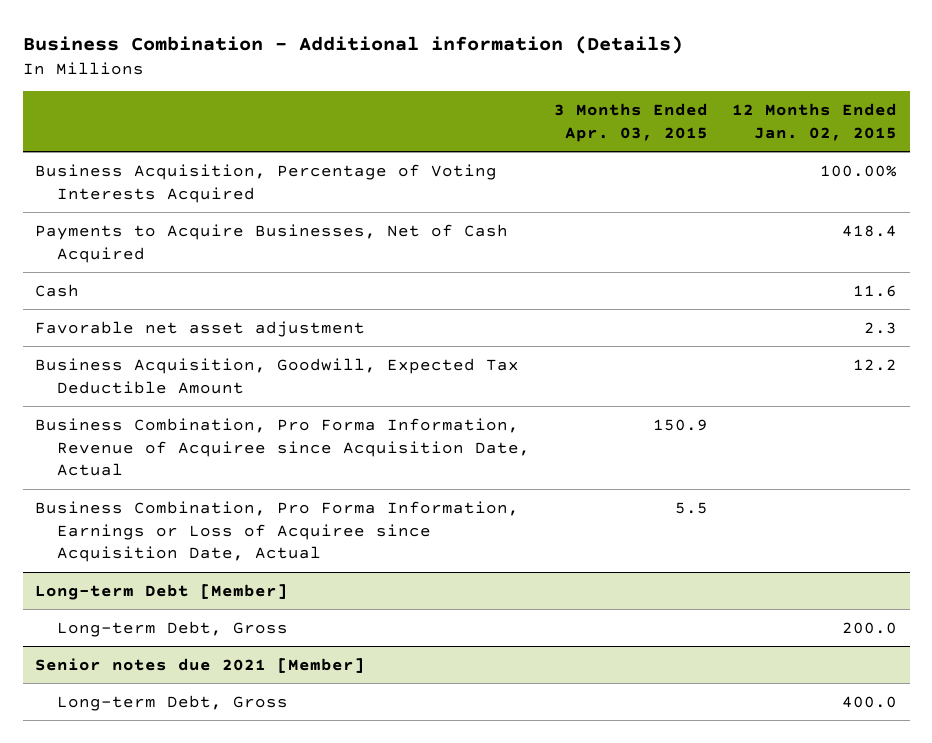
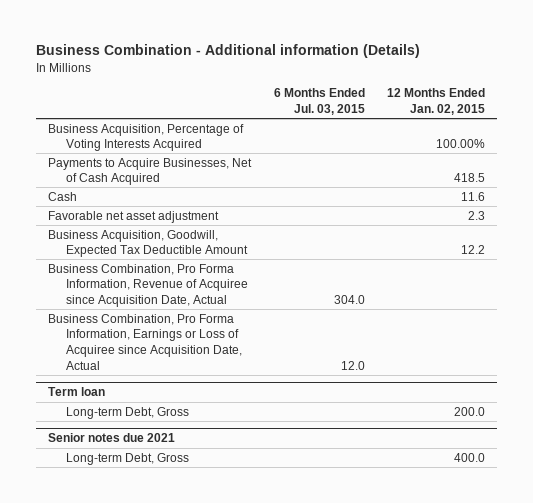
[554,103,709,143] 3 Months Ended Apr. 03, 2015 -> none
none -> [273,88,365,116] 6 Months Ended Jul. 03, 2015
[842,224,898,237] 418.4 -> [454,173,486,183] 418.5
[34,583,288,600] Long-term Debt [Member] -> [47,387,105,397] Term loan
[34,657,365,673] Senior notes due 2021 [Member] -> [47,433,175,443] Senior notes due 2021

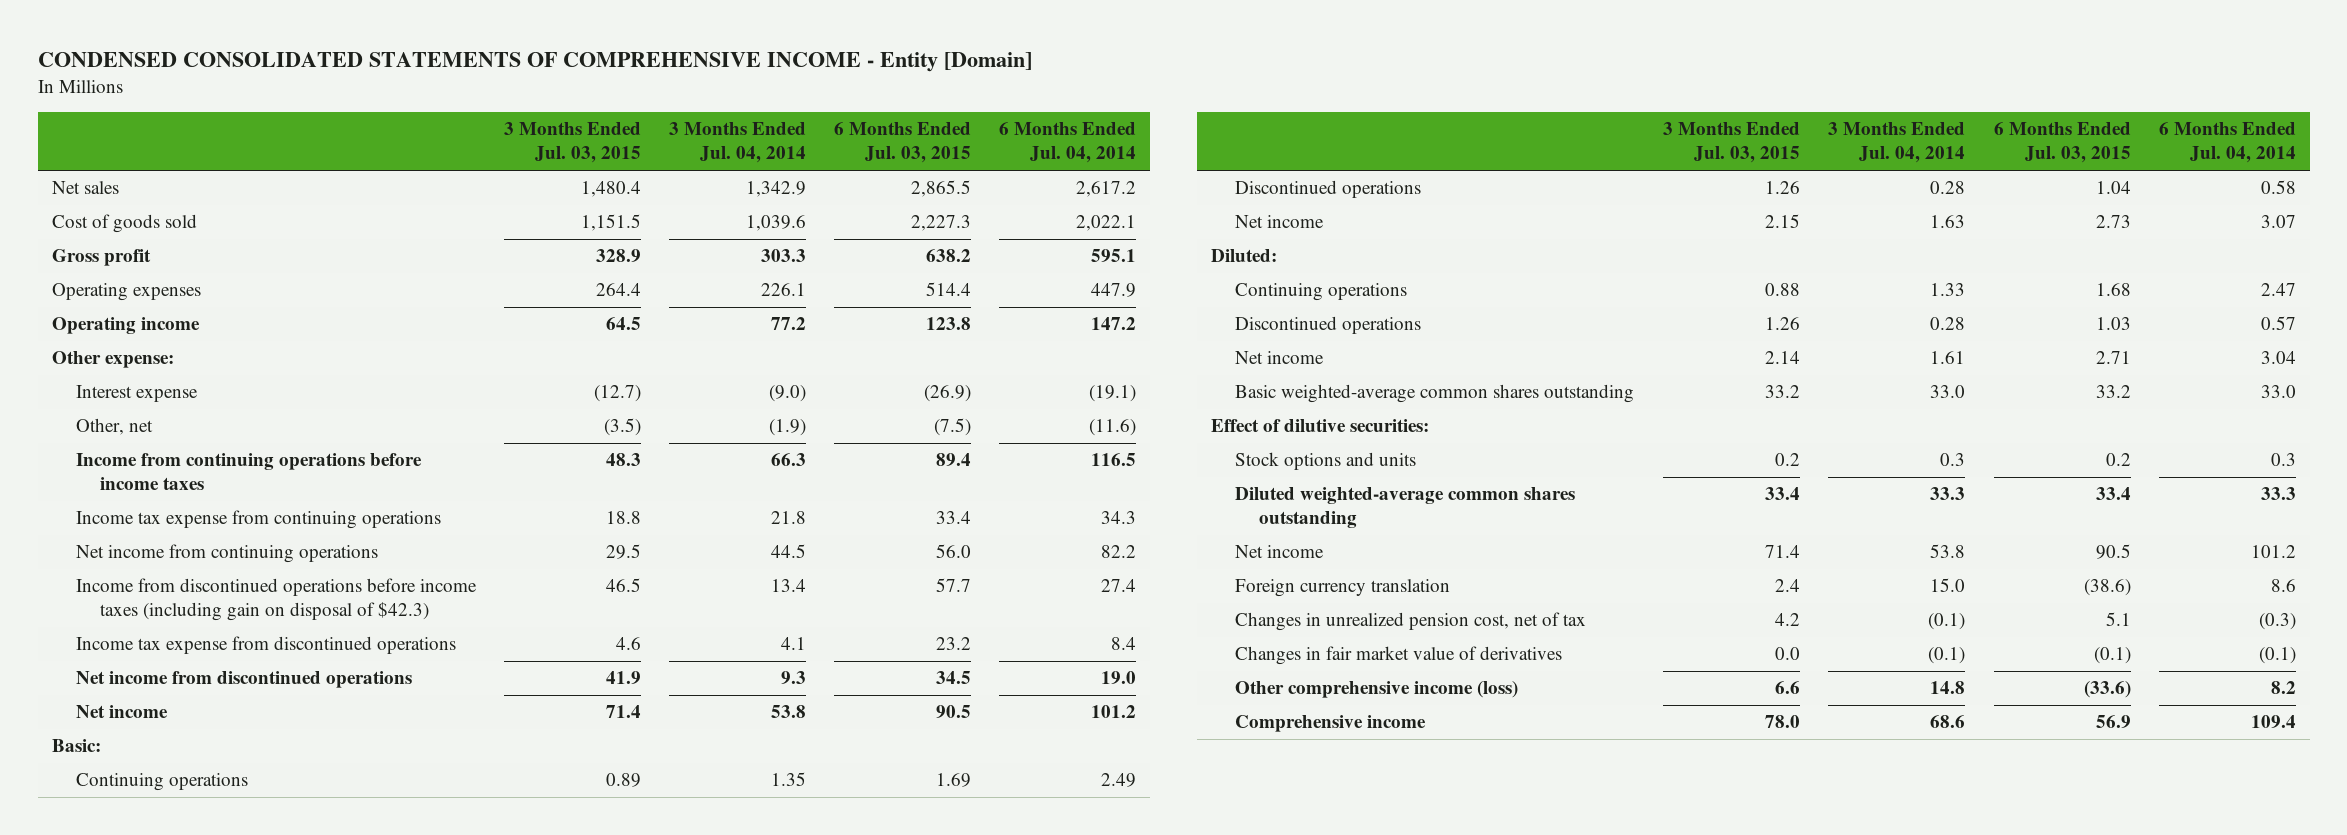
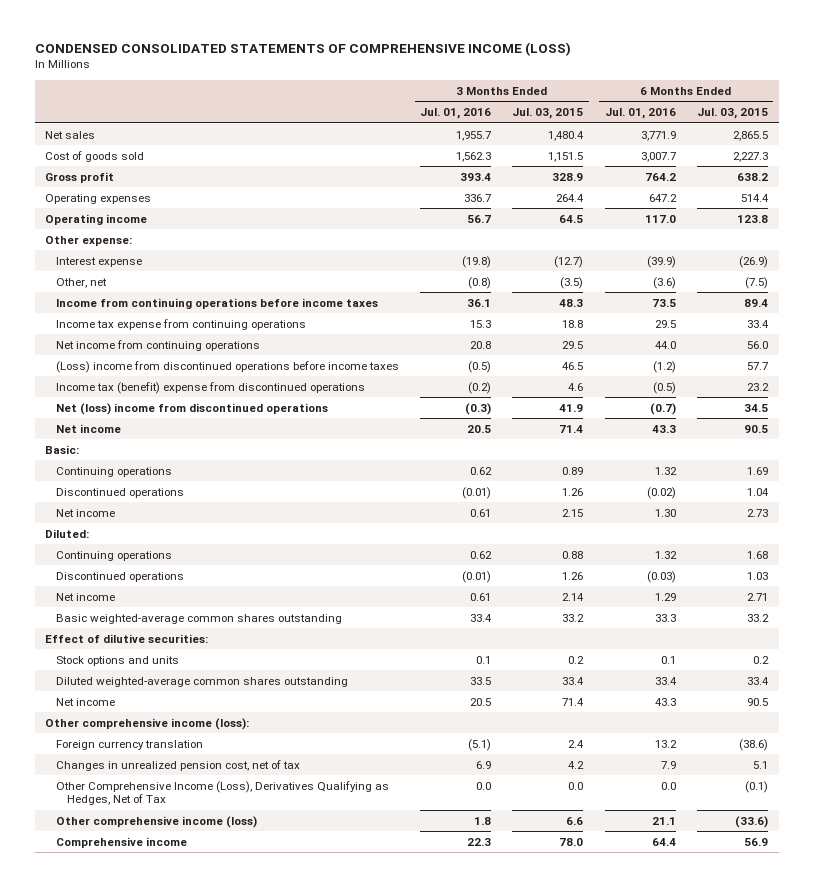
[37,52,1032,73] CONDENSED CONSOLIDATED STATEMENTS OF COMPREHENSIVE INCOME - Entity [Domain] -> [34,41,571,56] CONDENSED CONSOLIDATED STATEMENTS OF COMPREHENSIVE INCOME (LOSS)
[668,122,806,164] 3 Months Ended Jul. 04, 2014 -> none
[998,122,1136,164] 6 Months Ended Jul. 04, 2014 -> none
none -> [420,108,492,120] Jul. 01, 2016
none -> [604,108,676,120] Jul. 01, 2016
[75,578,477,622] Income from discontinued operations before income taxes (including gain on disposal of $42.3) -> [55,360,399,373] (Loss) income from discontinued operations before income taxes
[75,636,456,655] Income tax expense from discontinued operations -> [55,381,365,394] Income tax (benefit) expense from discontinued operations
[75,671,412,689] Net income from discontinued operations -> [55,402,328,415] Net (loss) income from discontinued operations
none -> [45,717,250,730] Other comprehensive income (loss):
[1235,646,1563,666] Changes in fair market value of derivatives -> [55,780,389,806] Other Comprehensive Income (Loss), Derivatives Qualifying as Hedges, Net of Tax

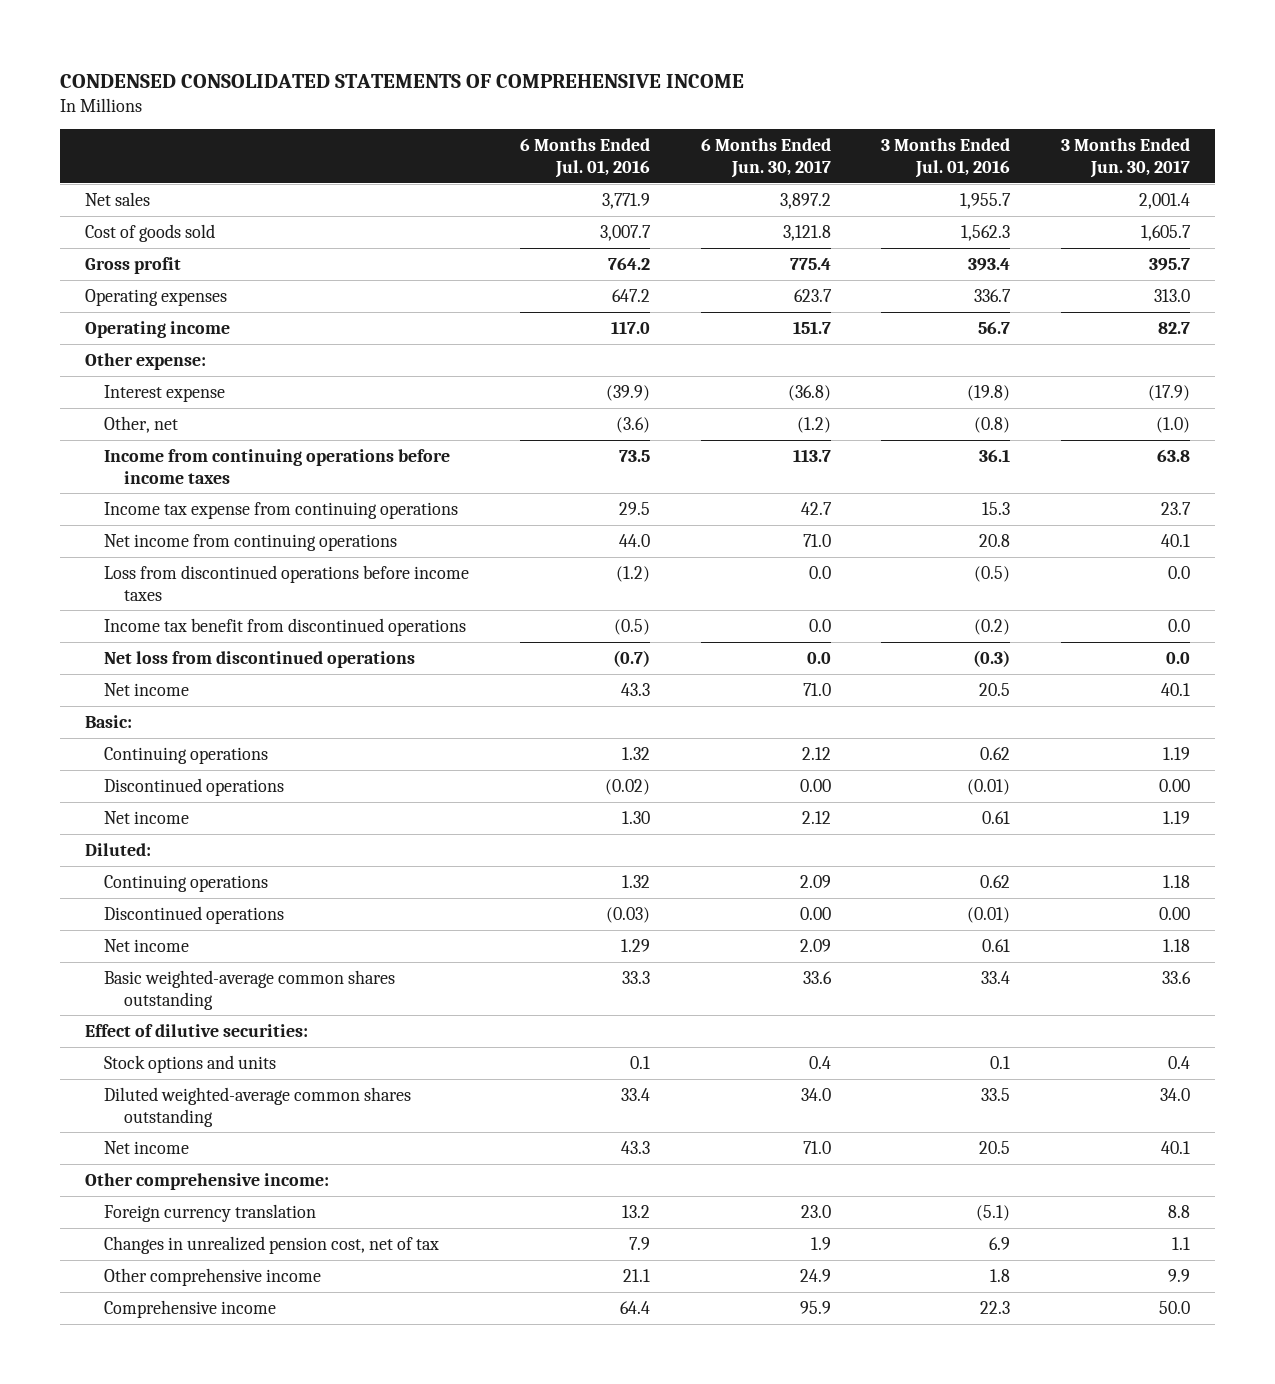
[34,41,571,56] CONDENSED CONSOLIDATED STATEMENTS OF COMPREHENSIVE INCOME (LOSS) -> [59,73,744,88] CONDENSED CONSOLIDATED STATEMENTS OF COMPREHENSIVE INCOME
[512,108,584,120] Jul. 03, 2015 -> none
[696,108,768,120] Jul. 03, 2015 -> none
none -> [700,138,831,178] 6 Months Ended Jun. 30, 2017
none -> [1060,138,1190,178] 3 Months Ended Jun. 30, 2017
[55,360,399,373] (Loss) income from discontinued operations before income taxes -> [104,564,470,601] Loss from discontinued operations before income taxes
[55,381,365,394] Income tax (benefit) expense from discontinued operations -> [104,617,467,636] Income tax benefit from discontinued operations
[55,402,328,415] Net (loss) income from discontinued operations -> [104,650,416,668] Net loss from discontinued operations
[45,717,250,730] Other comprehensive income (loss): -> [85,1172,330,1190] Other comprehensive income:
[55,780,389,806] Other Comprehensive Income (Loss), Derivatives Qualifying as Hedges, Net of Tax -> none
[55,815,257,828] Other comprehensive income (loss) -> [104,1267,322,1286] Other comprehensive income

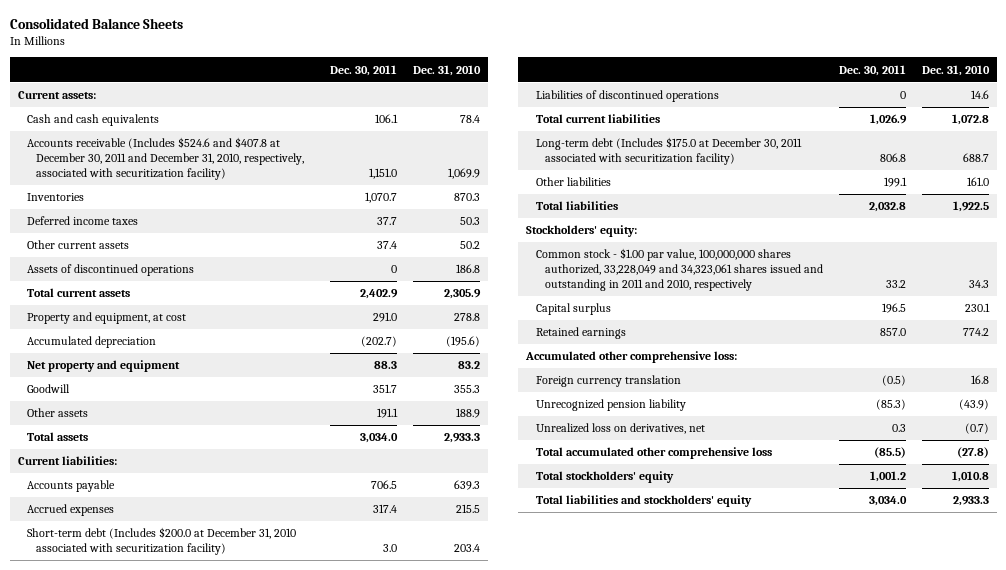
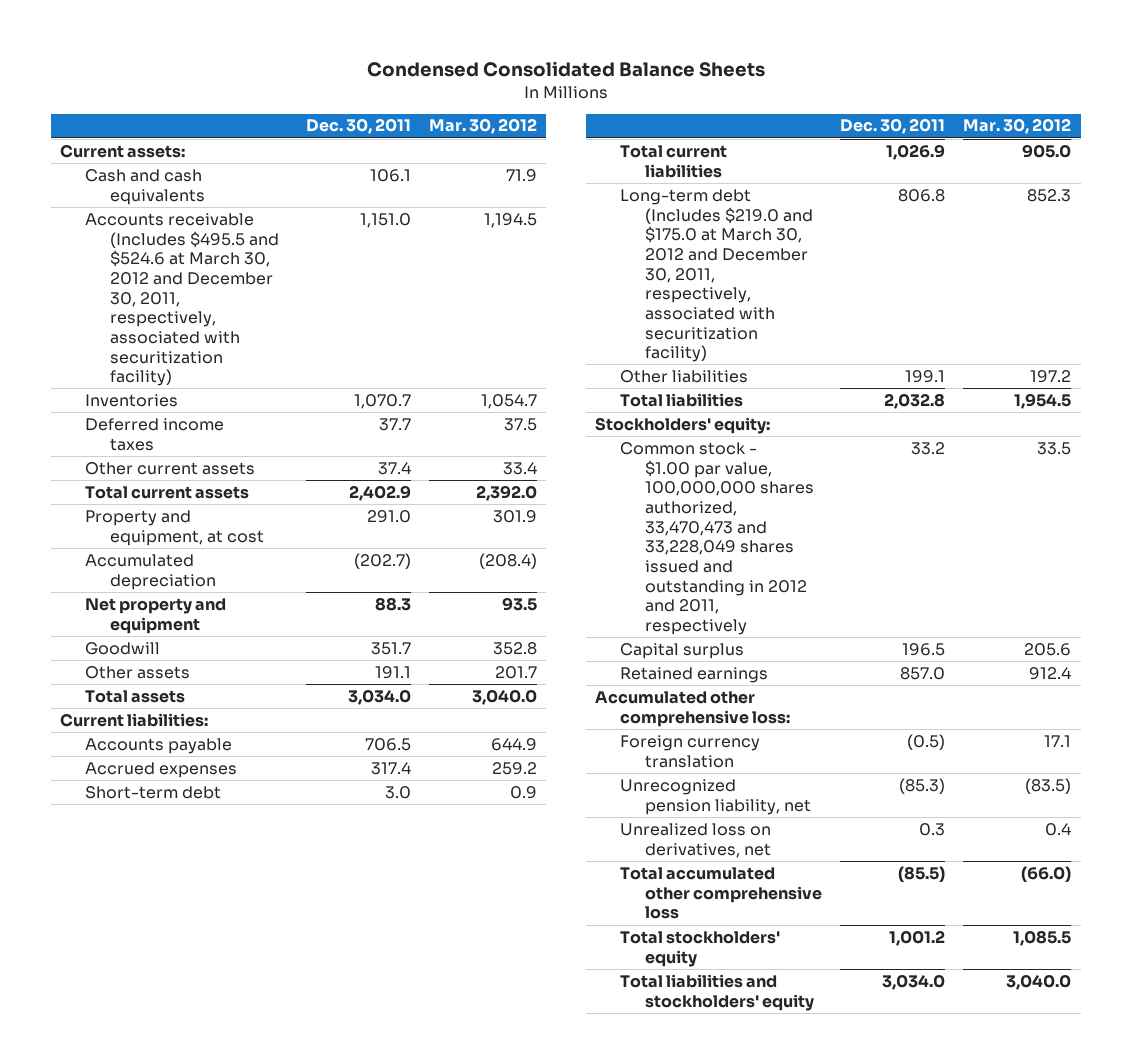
[9,17,183,29] Consolidated Balance Sheets -> [366,61,765,78] Condensed Consolidated Balance Sheets
[413,64,482,76] Dec. 31, 2010 -> none
none -> [428,118,537,135] Mar. 30, 2012
[27,137,305,180] Accounts receivable (Includes $524.6 and $407.8 at December 30, 2011 and December 31, 2010, respectively, associated with securitization facility) -> [85,212,280,387] Accounts receivable (Includes $495.5 and $524.6 at March 30, 2012 and December 30, 2011, respectively, associated with securitization facility)
[27,264,195,277] Assets of discontinued operations -> none
[535,90,719,103] Liabilities of discontinued operations -> none
[27,527,297,556] Short-term debt (Includes $200.0 at December 31, 2010 associated with securitization facility) -> [85,785,222,799] Short-term debt
[535,137,802,166] Long-term debt (Includes $175.0 at December 30, 2011 associated with securitization facility) -> [620,188,814,363] Long-term debt (Includes $219.0 and $175.0 at March 30, 2012 and December 30, 2011, respectively, associated with securitization facility)
[535,248,823,291] Common stock - $1.00 par value, 100,000,000 shares authorized, 33,228,049 and 34,323,061 shares issued and outstanding in 2011 and 2010, respectively -> [620,441,815,635] Common stock - $1.00 par value, 100,000,000 shares authorized, 33,470,473 and 33,228,049 shares issued and outstanding in 2012 and 2011, respectively
[535,399,686,412] Unrecognized pension liability -> [620,778,812,815] Unrecognized pension liability, net

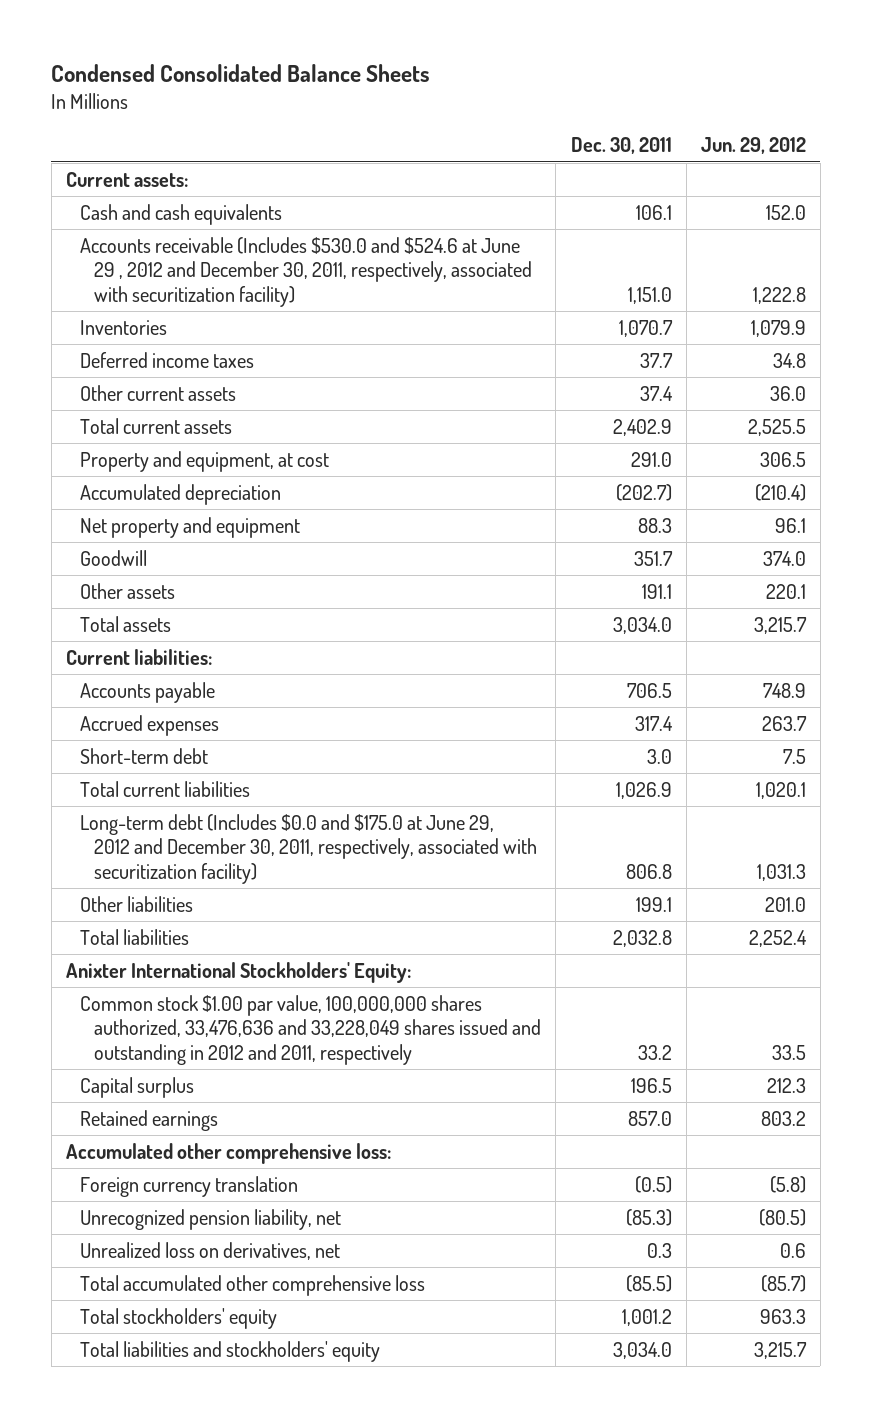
[428,118,537,135] Mar. 30, 2012 -> none
none -> [700,137,806,155] Jun. 29, 2012
[85,212,280,387] Accounts receivable (Includes $495.5 and $524.6 at March 30, 2012 and December 30, 2011, respectively, associated with securitization facility) -> [80,236,533,307] Accounts receivable (Includes $530.0 and $524.6 at June 29 , 2012 and December 30, 2011, respectively, associated with securitization facility)
[620,188,814,363] Long-term debt (Includes $219.0 and $175.0 at March 30, 2012 and December 30, 2011, respectively, associated with securitization facility) -> [80,813,538,884] Long-term debt (Includes $0.0 and $175.0 at June 29, 2012 and December 30, 2011, respectively, associated with securitization facility)
[594,416,770,434] Stockholders' equity: -> [65,961,411,983] Anixter International Stockholders' Equity:
[620,441,815,635] Common stock - $1.00 par value, 100,000,000 shares authorized, 33,470,473 and 33,228,049 shares issued and outstanding in 2012 and 2011, respectively -> [80,994,542,1065] Common stock $1.00 par value, 100,000,000 shares authorized, 33,476,636 and 33,228,049 shares issued and outstanding in 2012 and 2011, respectively

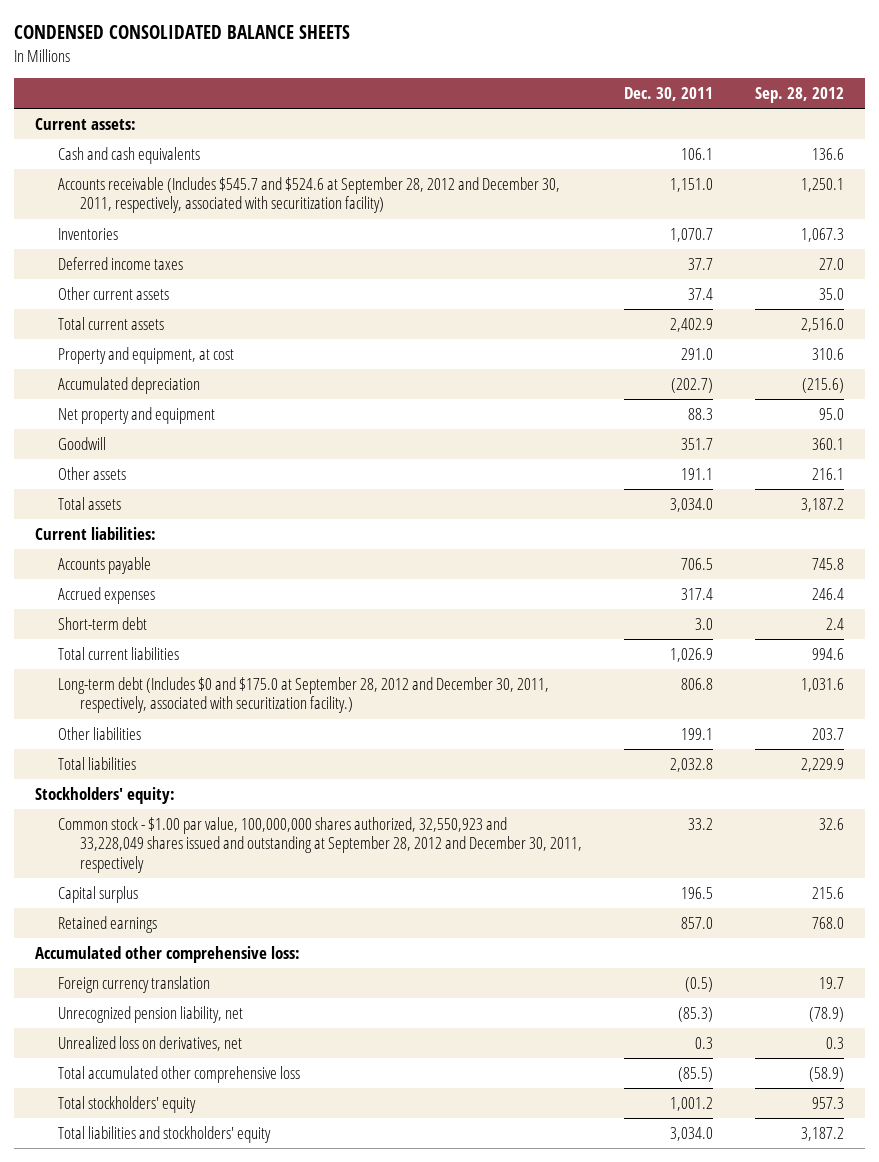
[51,63,431,82] Condensed Consolidated Balance Sheets -> [14,25,351,40] CONDENSED CONSOLIDATED BALANCE SHEETS
[700,137,806,155] Jun. 29, 2012 -> none
none -> [754,86,844,103] Sep. 28, 2012
[80,236,533,307] Accounts receivable (Includes $530.0 and $524.6 at June 29 , 2012 and December 30, 2011, respectively, associated with securitization facility) -> [57,176,560,214] Accounts receivable (Includes $545.7 and $524.6 at September 28, 2012 and December 30, 2011, respectively, associated with securitization facility)
[80,813,538,884] Long-term debt (Includes $0.0 and $175.0 at June 29, 2012 and December 30, 2011, respectively, associated with securitization facility) -> [57,676,549,714] Long-term debt (Includes $0 and $175.0 at September 28, 2012 and December 30, 2011, respectively, associated with securitization facility.)
[65,961,411,983] Anixter International Stockholders' Equity: -> [35,786,176,804] Stockholders' equity:
[80,994,542,1065] Common stock $1.00 par value, 100,000,000 shares authorized, 33,476,636 and 33,228,049 shares issued and outstanding in 2012 and 2011, respectively -> [57,816,583,873] Common stock - $1.00 par value, 100,000,000 shares authorized, 32,550,923 and 33,228,049 shares issued and outstanding at September 28, 2012 and December 30, 2011, respectively

